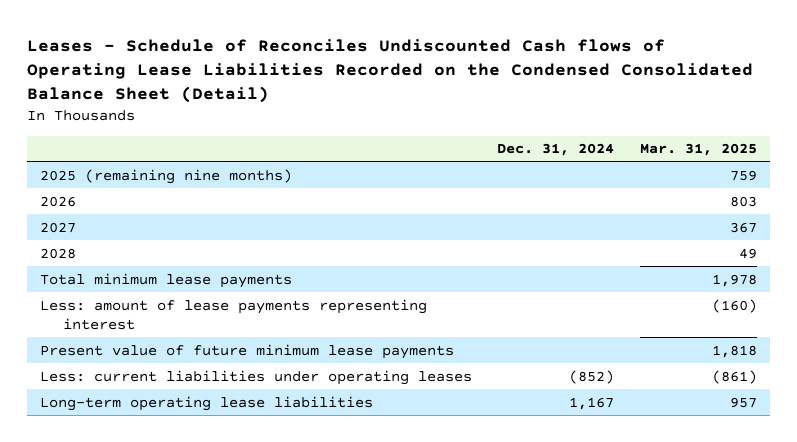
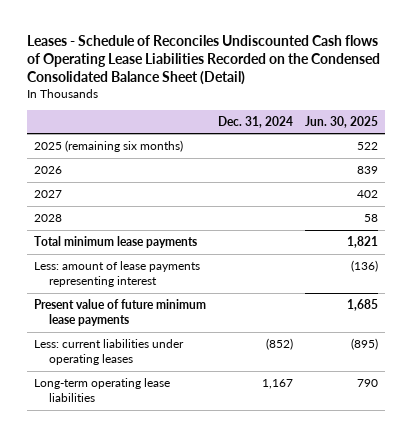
[640,143,758,157] Mar. 31, 2025 -> none
none -> [305,115,379,128] Jun. 30, 2025
[39,168,292,184] 2025 (remaining nine months) -> [33,140,183,153] 2025 (remaining six months)

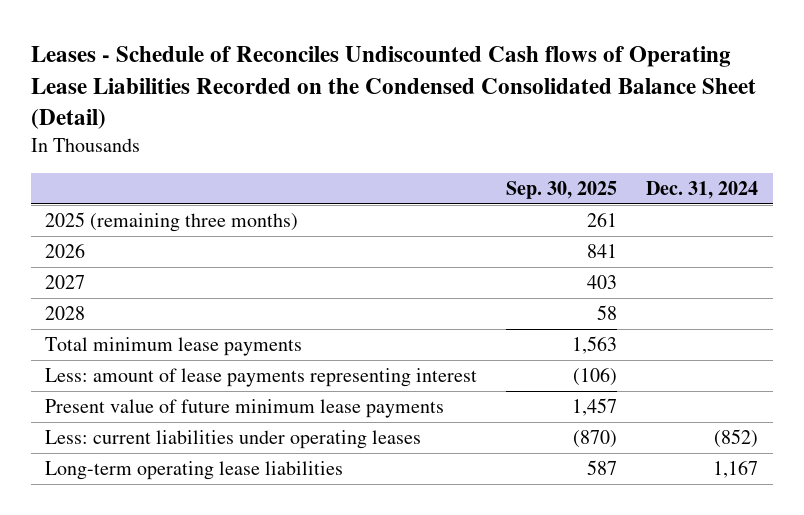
[305,115,379,128] Jun. 30, 2025 -> none
none -> [506,180,618,199] Sep. 30, 2025
[33,140,183,153] 2025 (remaining six months) -> [45,212,299,233] 2025 (remaining three months)

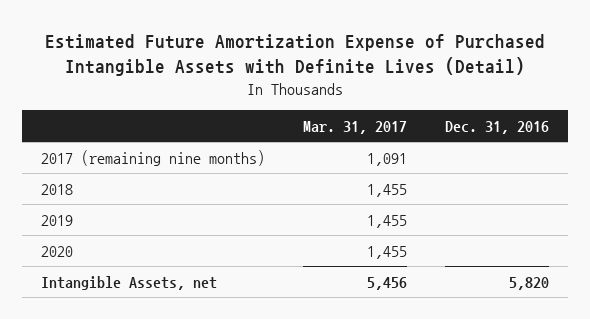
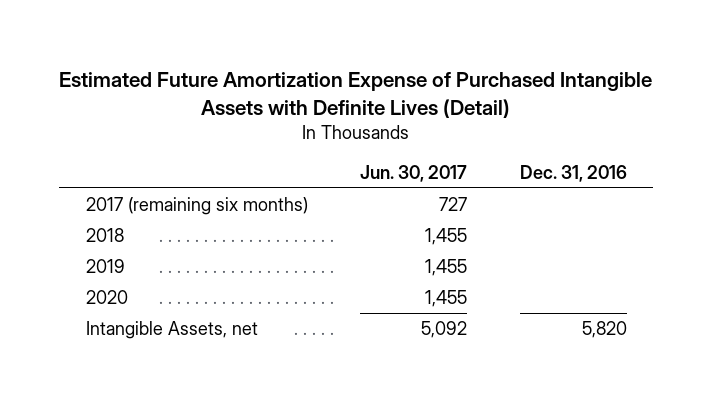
[303,120,408,134] Mar. 31, 2017 -> none
none -> [360,164,468,182] Jun. 30, 2017
[41,149,266,166] 2017 (remaining nine months) -> [85,197,308,216] 2017 (remaining six months)

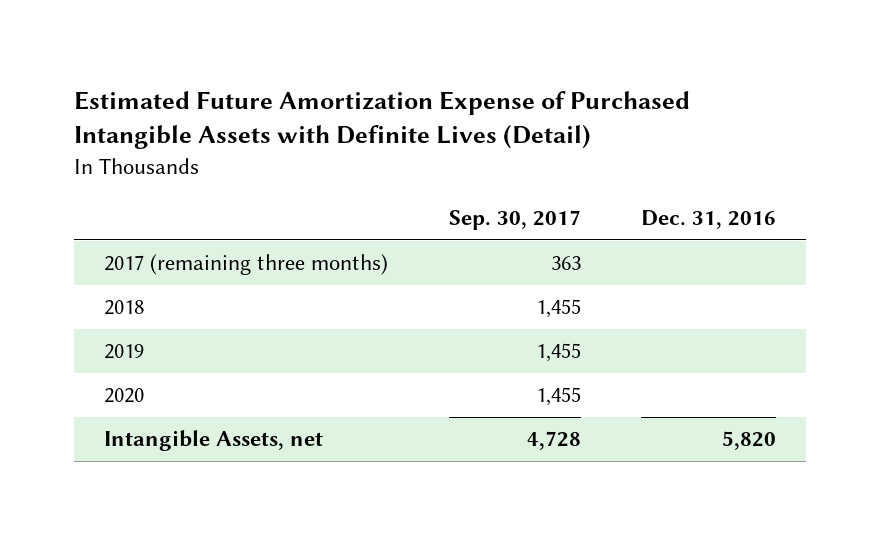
[360,164,468,182] Jun. 30, 2017 -> none
none -> [448,209,581,230] Sep. 30, 2017
[85,197,308,216] 2017 (remaining six months) -> [104,254,389,276] 2017 (remaining three months)

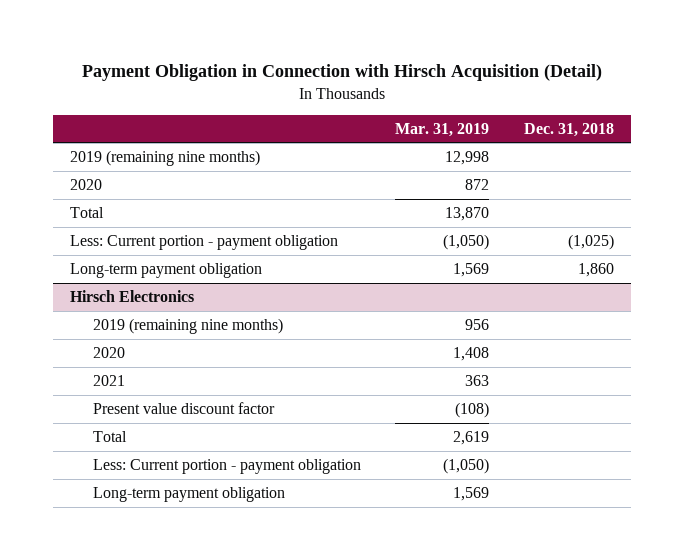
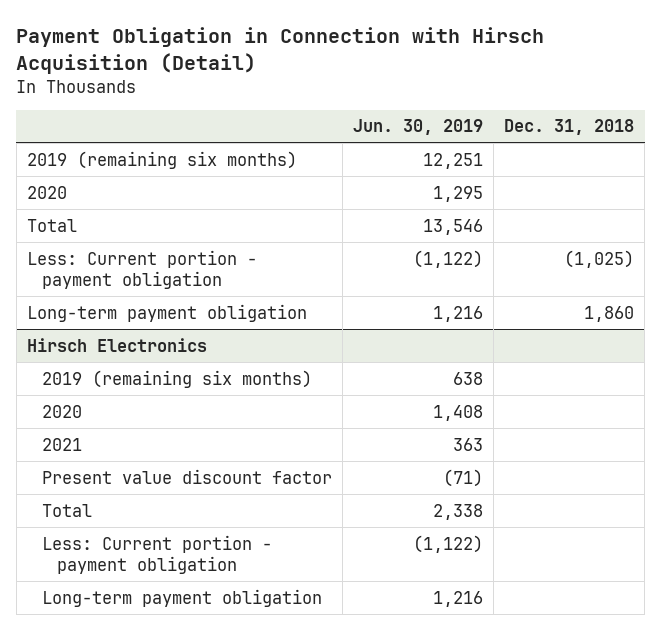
[395,122,490,137] Mar. 31, 2019 -> none
none -> [353,119,484,136] Jun. 30, 2019
[69,150,260,167] 2019 (remaining nine months) -> [26,150,297,169] 2019 (remaining six months)
[92,318,283,335] 2019 (remaining nine months) -> [42,369,313,388] 2019 (remaining six months)

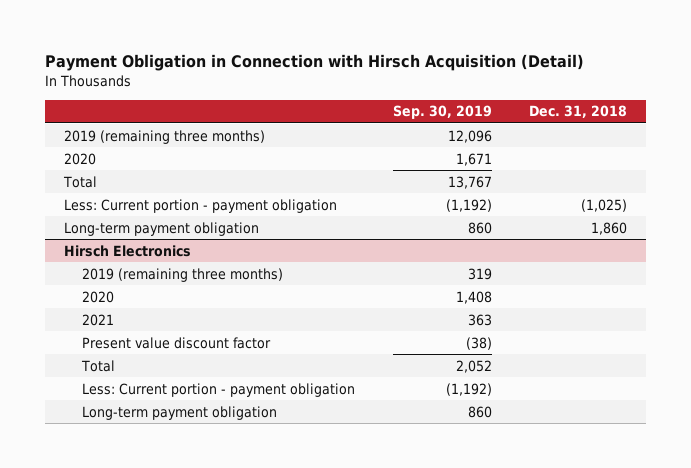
[353,119,484,136] Jun. 30, 2019 -> none
none -> [392,105,492,120] Sep. 30, 2019
[26,150,297,169] 2019 (remaining six months) -> [63,129,265,144] 2019 (remaining three months)
[42,369,313,388] 2019 (remaining six months) -> [82,267,284,282] 2019 (remaining three months)

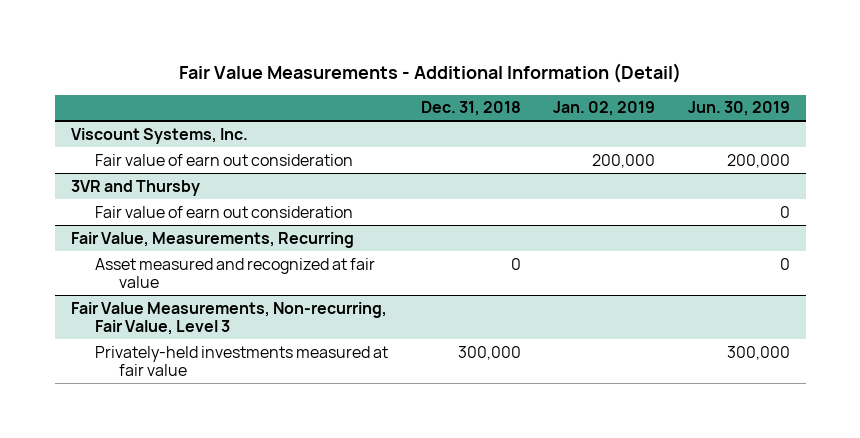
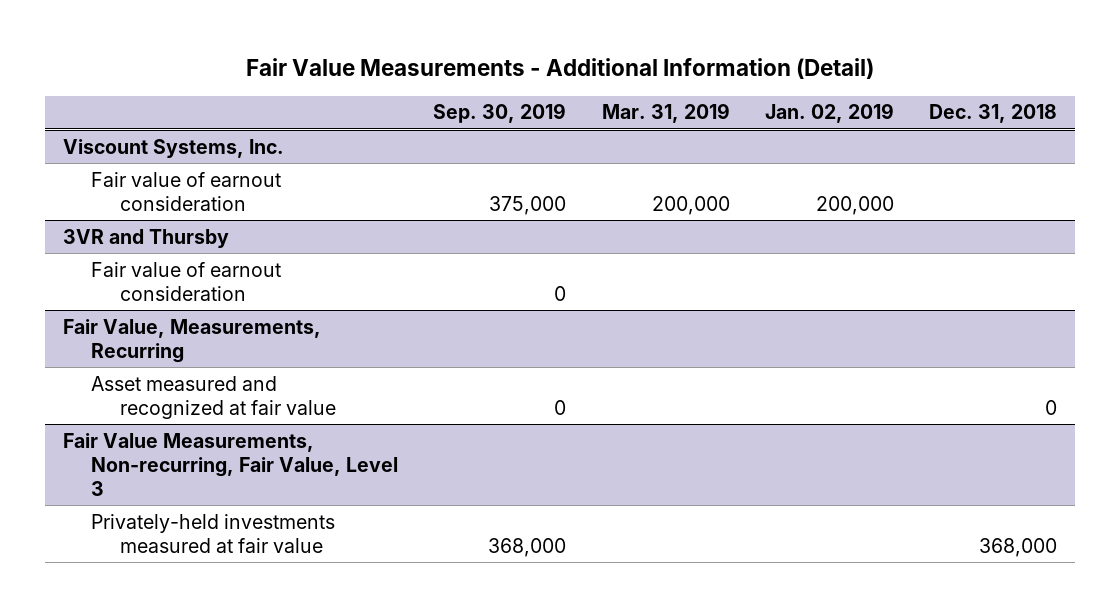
[687,101,790,117] Jun. 30, 2019 -> none
none -> [433,103,567,124] Sep. 30, 2019
none -> [601,103,730,124] Mar. 31, 2019
[95,153,354,166] Fair value of earn out consideration -> [91,171,282,211] Fair value of earnout consideration
[95,205,354,218] Fair value of earn out consideration -> [91,261,282,301] Fair value of earnout consideration
[457,345,521,360] 300,000 -> [979,537,1058,557] 368,000

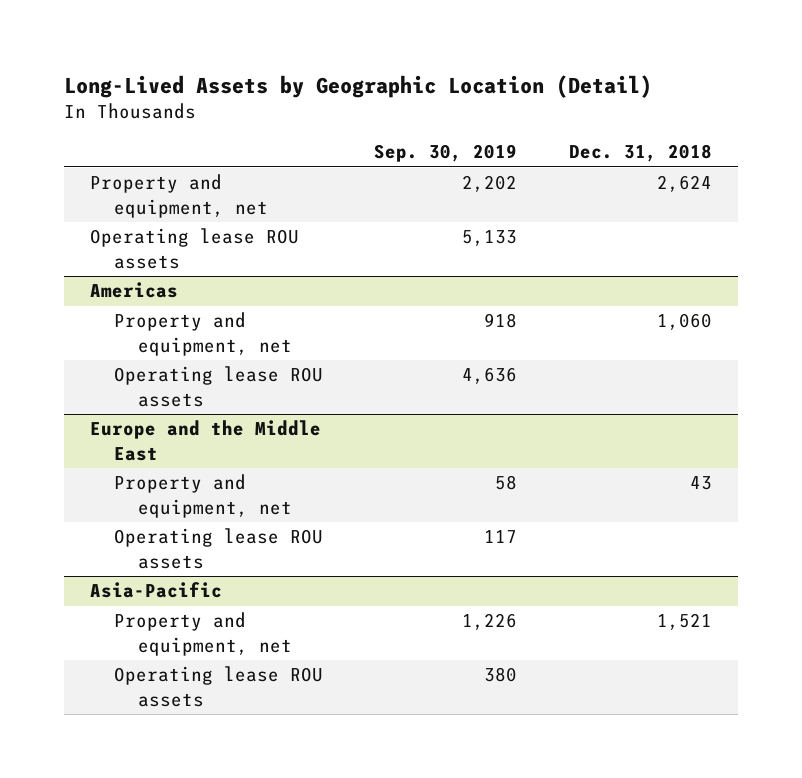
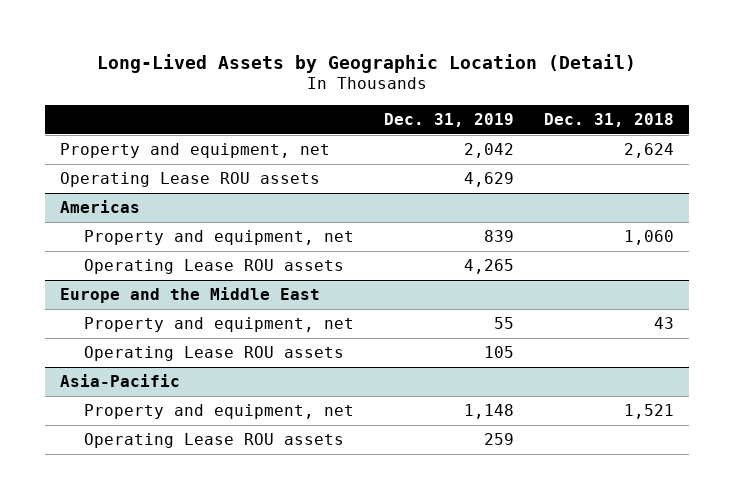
[374,144,518,163] Sep. 30, 2019 -> none
none -> [384,112,515,127] Dec. 31, 2019
[89,228,299,269] Operating lease ROU assets -> [60,171,321,187] Operating Lease ROU assets
[114,366,324,407] Operating lease ROU assets -> [83,258,344,274] Operating Lease ROU assets
[114,528,324,569] Operating lease ROU assets -> [83,345,344,361] Operating Lease ROU assets
[114,666,324,707] Operating lease ROU assets -> [83,432,344,448] Operating Lease ROU assets

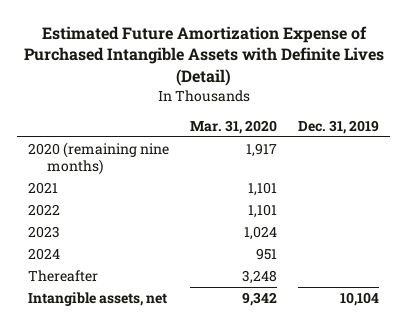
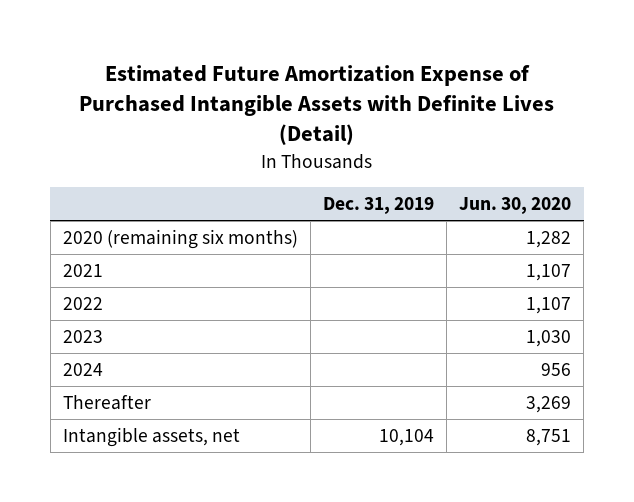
[190,119,278,134] Mar. 31, 2020 -> none
none -> [459,197,572,215] Jun. 30, 2020
[27,142,169,176] 2020 (remaining nine months) -> [62,229,298,250] 2020 (remaining six months)

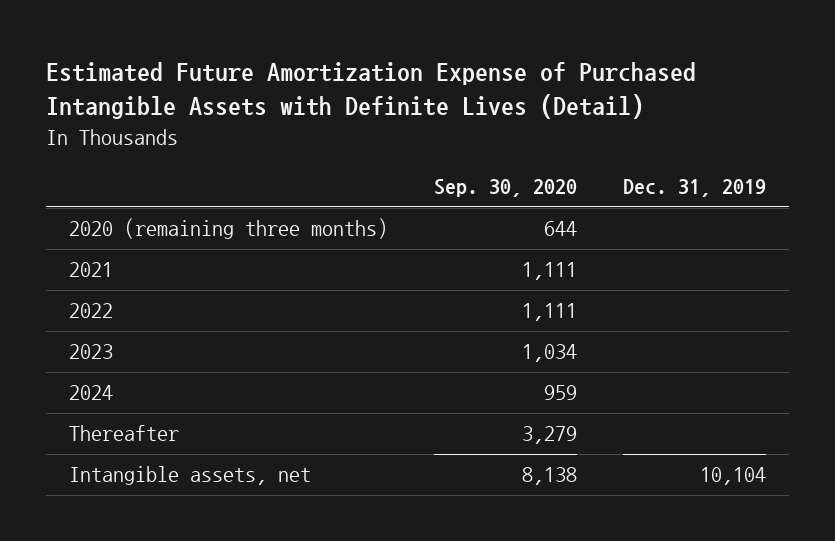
[459,197,572,215] Jun. 30, 2020 -> none
none -> [433,179,577,198] Sep. 30, 2020
[62,229,298,250] 2020 (remaining six months) -> [68,218,388,240] 2020 (remaining three months)

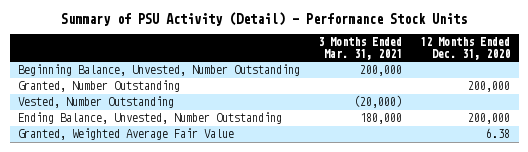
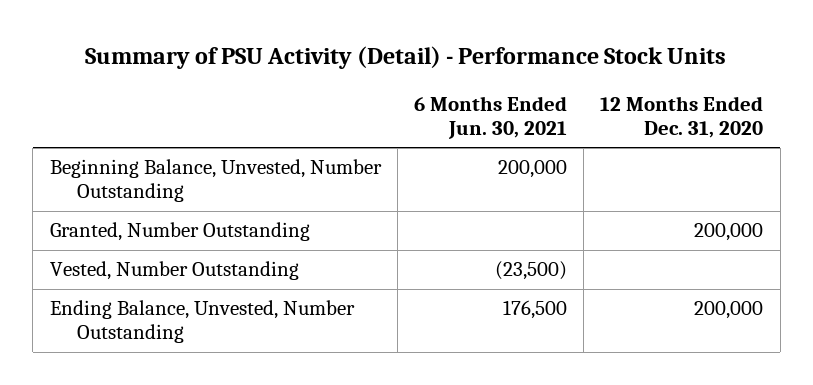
[318,37,403,60] 3 Months Ended Mar. 31, 2021 -> none
none -> [413,96,567,139] 6 Months Ended Jun. 30, 2021
[18,128,235,141] Granted, Weighted Average Fair Value -> none

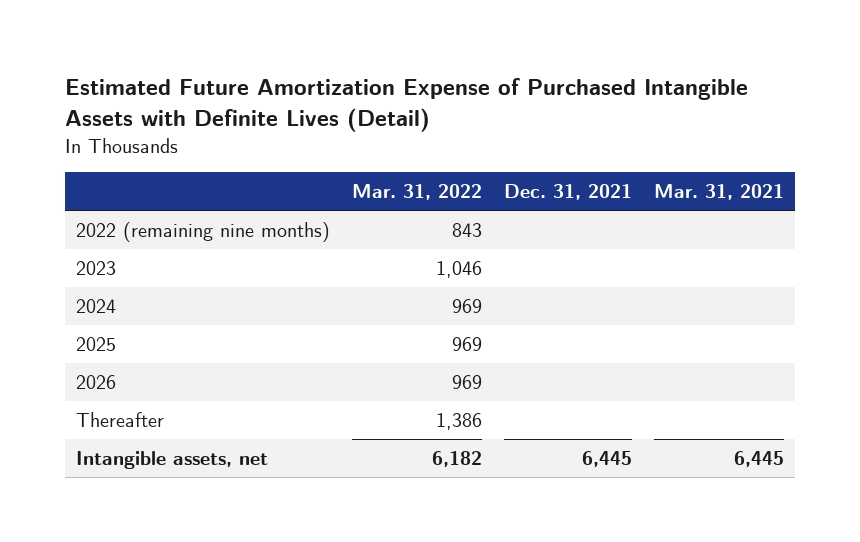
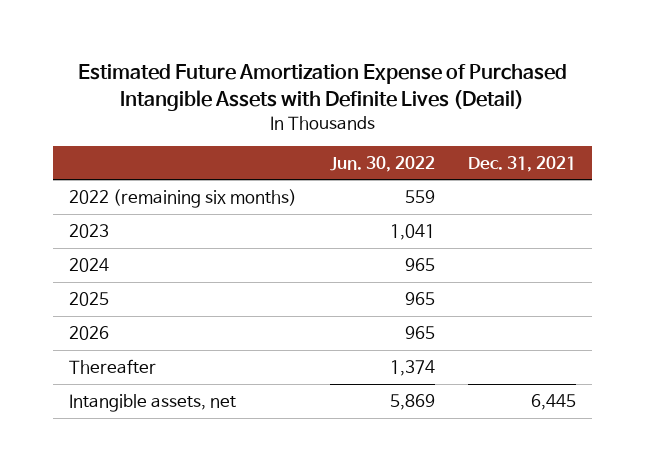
[352,184,483,201] Mar. 31, 2022 -> none
[654,184,785,201] Mar. 31, 2021 -> none
none -> [329,155,435,172] Jun. 30, 2022
[75,221,330,242] 2022 (remaining nine months) -> [69,188,298,208] 2022 (remaining six months)

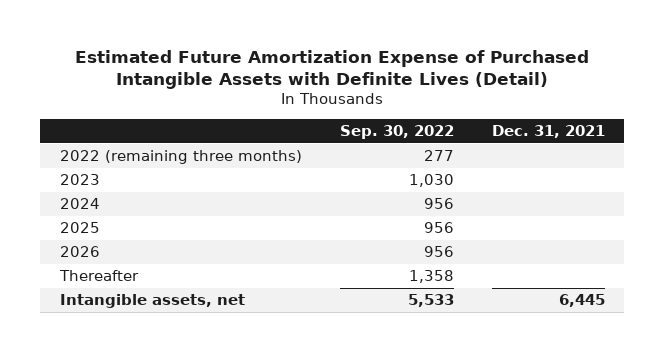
[329,155,435,172] Jun. 30, 2022 -> none
none -> [339,124,454,139] Sep. 30, 2022
[69,188,298,208] 2022 (remaining six months) -> [59,150,302,165] 2022 (remaining three months)

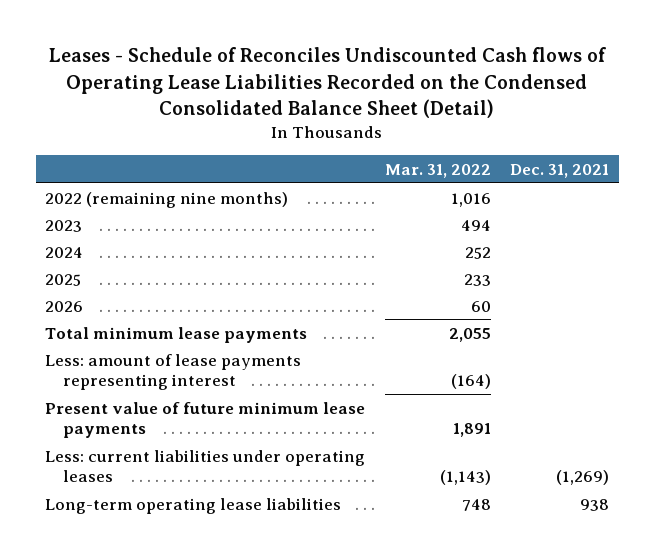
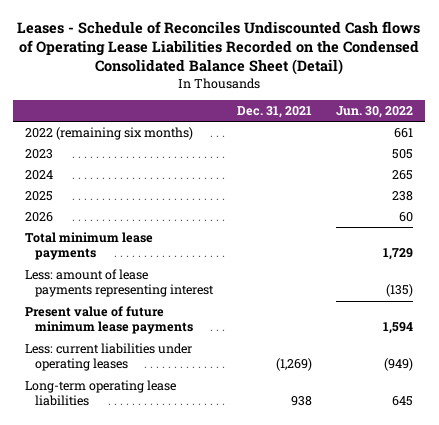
[384,163,491,178] Mar. 31, 2022 -> none
none -> [336,106,414,119] Jun. 30, 2022
[45,191,289,208] 2022 (remaining nine months) -> [25,126,194,140] 2022 (remaining six months)

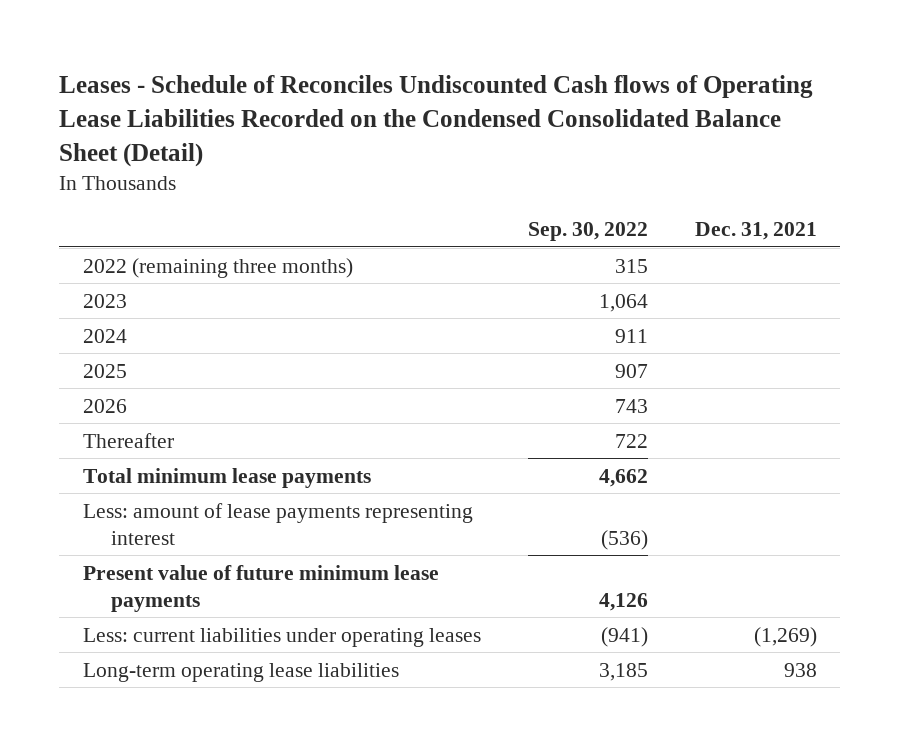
[336,106,414,119] Jun. 30, 2022 -> none
none -> [527,222,648,242] Sep. 30, 2022
[25,126,194,140] 2022 (remaining six months) -> [82,257,353,278] 2022 (remaining three months)
none -> [82,432,174,448] Thereafter

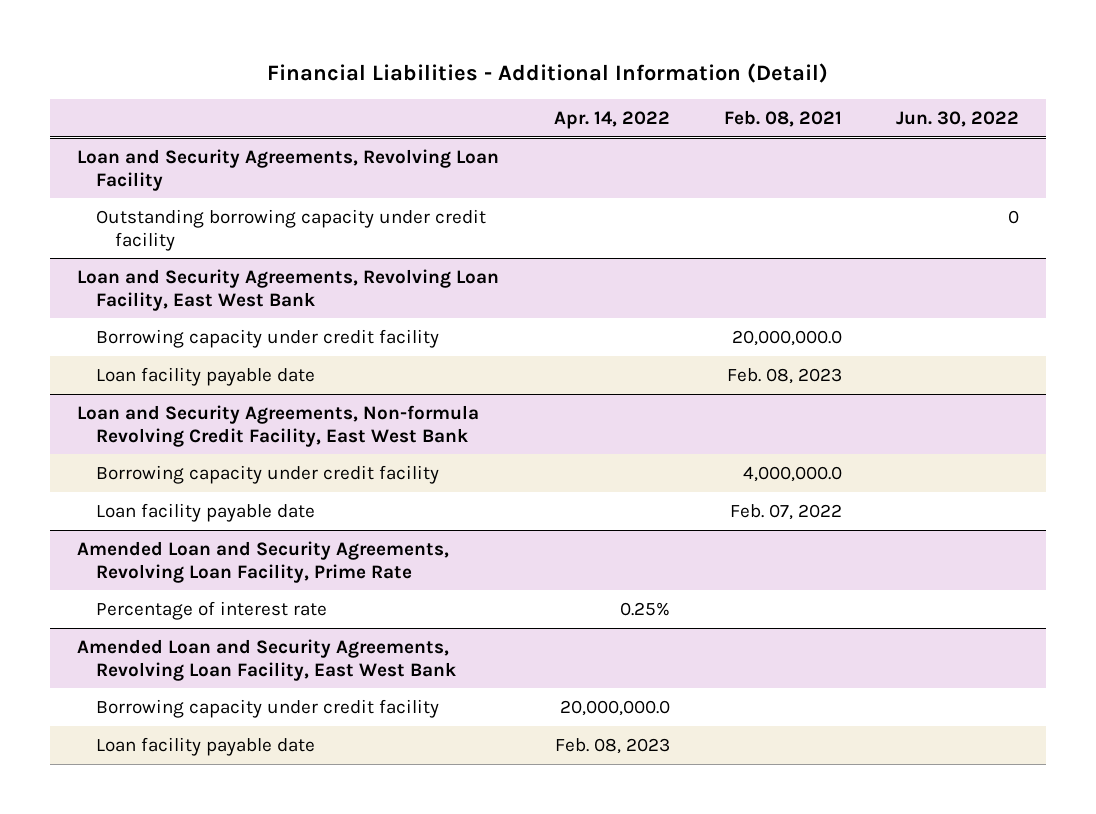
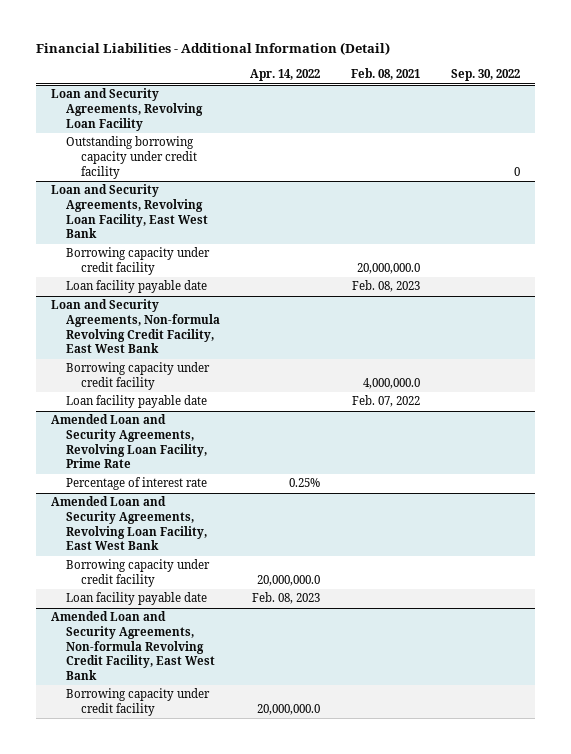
[896,111,1020,128] Jun. 30, 2022 -> none
none -> [450,69,520,82] Sep. 30, 2022
none -> [50,611,215,681] Amended Loan and Security Agreements, Non-formula Revolving Credit Facility, East West Bank
none -> [65,688,210,717] Borrowing capacity under credit facility

